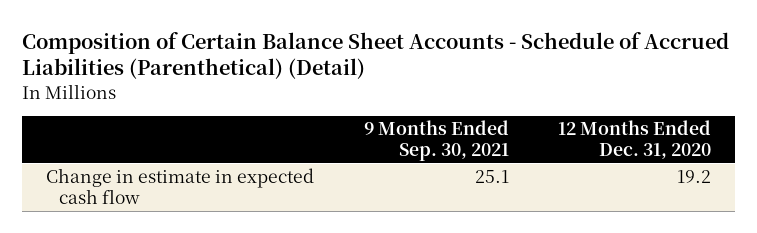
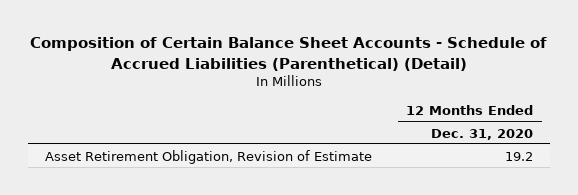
[363,120,509,162] 9 Months Ended Sep. 30, 2021 -> none
[46,168,315,205] Change in estimate in expected cash flow -> [44,149,372,164] Asset Retirement Obligation, Revision of Estimate

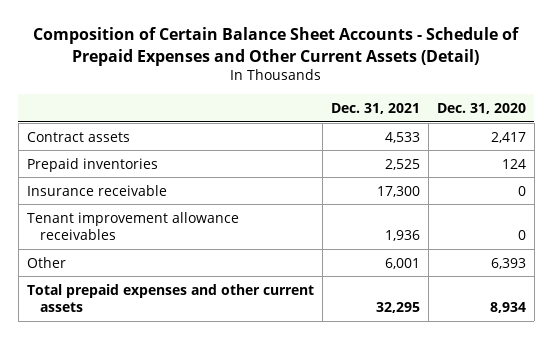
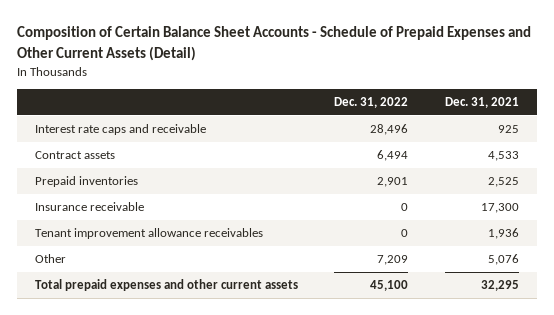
[436,102,526,114] Dec. 31, 2020 -> none
none -> [334,97,409,109] Dec. 31, 2022
none -> [35,124,207,136] Interest rate caps and receivable
[384,257,420,269] 6,001 -> [487,254,519,266] 5,076

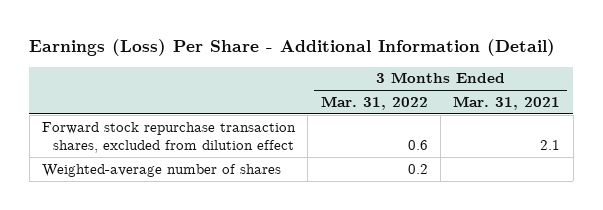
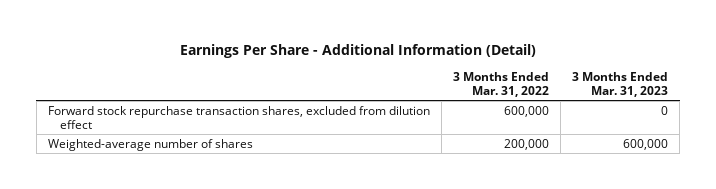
[29,39,556,57] Earnings (Loss) Per Share - Additional Information (Detail) -> [180,44,537,59] Earnings Per Share - Additional Information (Detail)
[453,96,561,111] Mar. 31, 2021 -> none
none -> [572,71,669,98] 3 Months Ended Mar. 31, 2023
[407,140,428,151] 0.6 -> [504,105,550,117] 600,000
[407,163,428,174] 0.2 -> [504,138,550,150] 200,000

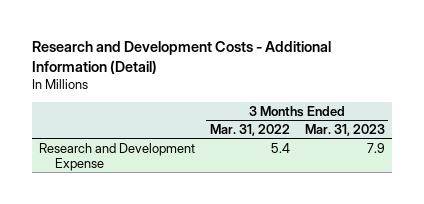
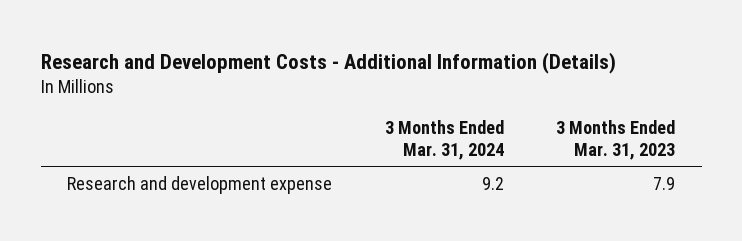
[31,40,331,74] Research and Development Costs - Additional Information (Detail) -> [40,51,616,74] Research and Development Costs - Additional Information (Details)
[210,123,291,136] Mar. 31, 2022 -> none
none -> [384,119,504,161] 3 Months Ended Mar. 31, 2024
[39,142,196,171] Research and Development Expense -> [67,175,333,194] Research and development expense

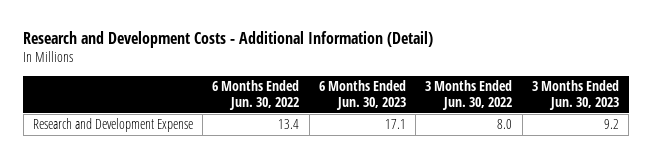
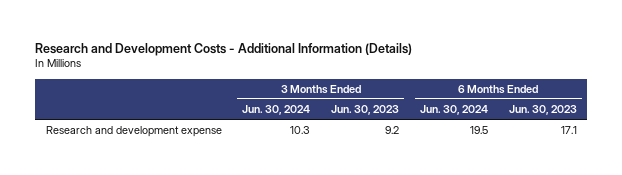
[23,31,434,49] Research and Development Costs - Additional Information (Detail) -> [35,42,413,56] Research and Development Costs - Additional Information (Details)
[212,80,300,111] 6 Months Ended Jun. 30, 2022 -> none
[425,80,513,111] 3 Months Ended Jun. 30, 2022 -> none
none -> [242,105,311,116] Jun. 30, 2024
none -> [419,105,488,116] Jun. 30, 2024
[32,118,193,133] Research and Development Expense -> [45,126,222,138] Research and development expense

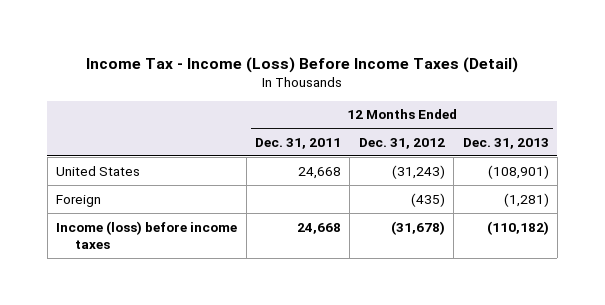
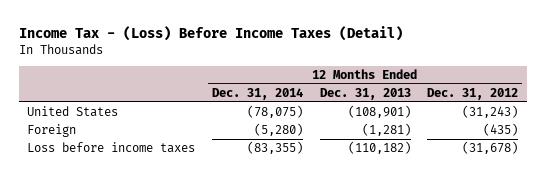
[86,56,519,73] Income Tax - Income (Loss) Before Income Taxes (Detail) -> [19,25,404,41] Income Tax - (Loss) Before Income Taxes (Detail)
[255,137,342,149] Dec. 31, 2011 -> none
none -> [212,87,304,100] Dec. 31, 2014
[56,220,238,249] Income (loss) before income taxes -> [27,142,196,154] Loss before income taxes

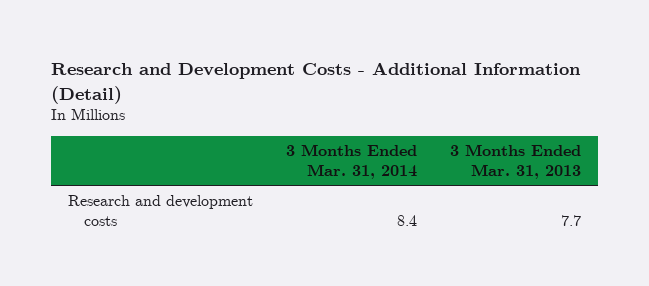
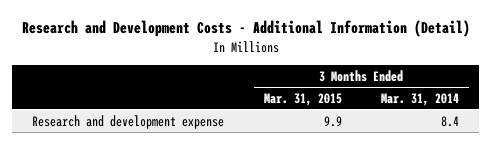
[450,144,582,179] 3 Months Ended Mar. 31, 2013 -> none
none -> [263,92,342,106] Mar. 31, 2015
[67,195,253,226] Research and development costs -> [32,114,225,129] Research and development expense

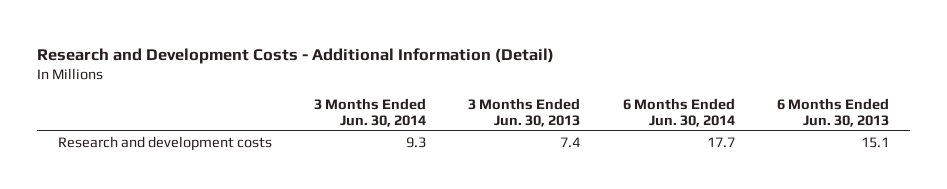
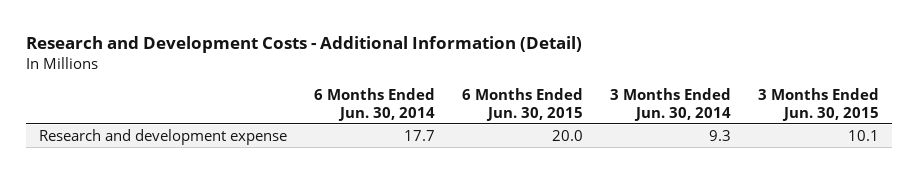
[468,97,581,128] 3 Months Ended Jun. 30, 2013 -> none
[776,97,889,128] 6 Months Ended Jun. 30, 2013 -> none
none -> [462,87,584,121] 6 Months Ended Jun. 30, 2015
none -> [758,87,880,121] 3 Months Ended Jun. 30, 2015
[58,135,273,151] Research and development costs -> [39,129,288,146] Research and development expense

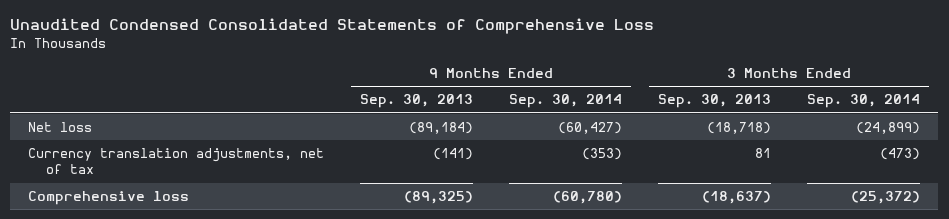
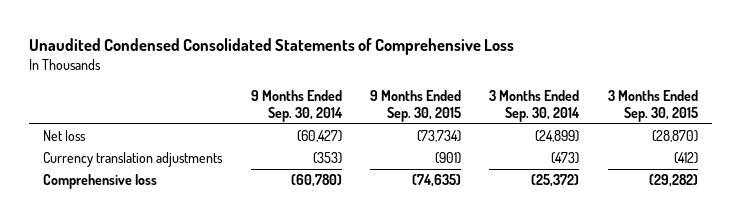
[360,94,474,109] Sep. 30, 2013 -> none
[658,94,772,109] Sep. 30, 2013 -> none
none -> [369,89,461,123] 9 Months Ended Sep. 30, 2015
none -> [607,89,698,123] 3 Months Ended Sep. 30, 2015
[28,147,325,175] Currency translation adjustments, net of tax -> [43,152,224,168] Currency translation adjustments

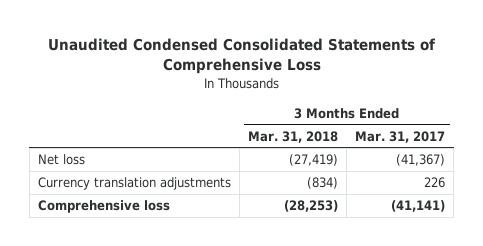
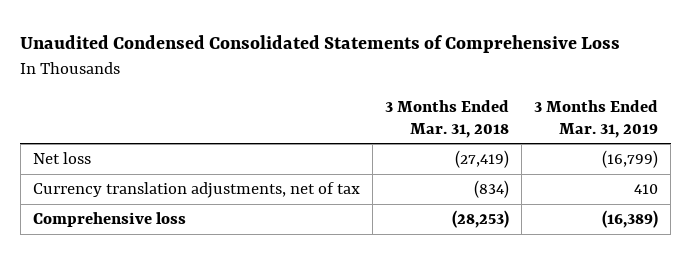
[355,130,446,143] Mar. 31, 2017 -> none
none -> [534,100,659,138] 3 Months Ended Mar. 31, 2019
[37,177,231,191] Currency translation adjustments -> [32,182,360,199] Currency translation adjustments, net of tax

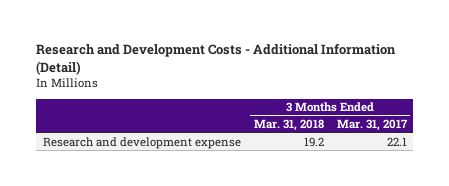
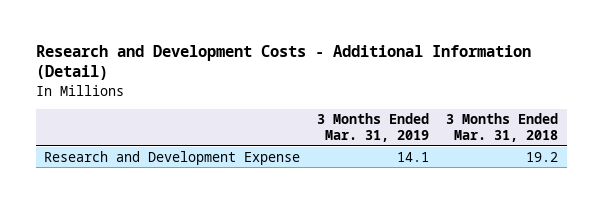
[336,119,408,132] Mar. 31, 2017 -> none
none -> [317,113,430,143] 3 Months Ended Mar. 31, 2019
[42,136,241,149] Research and development expense -> [44,151,301,166] Research and Development Expense

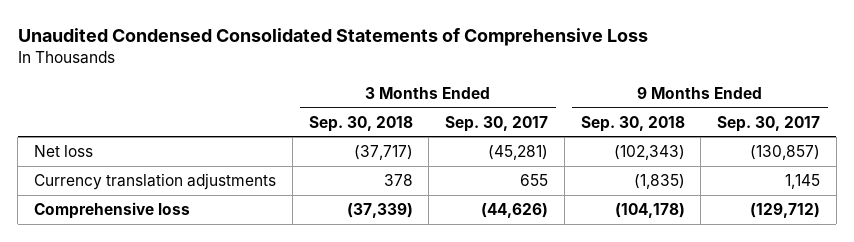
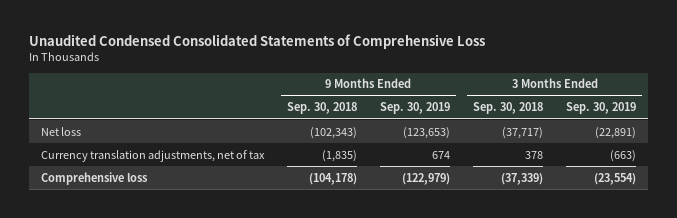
[445,115,549,132] Sep. 30, 2017 -> none
[717,115,821,132] Sep. 30, 2017 -> none
none -> [379,102,450,115] Sep. 30, 2019
none -> [566,102,637,115] Sep. 30, 2019
[34,173,277,191] Currency translation adjustments -> [40,149,265,162] Currency translation adjustments, net of tax

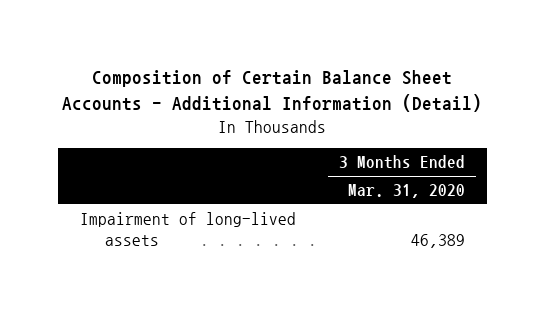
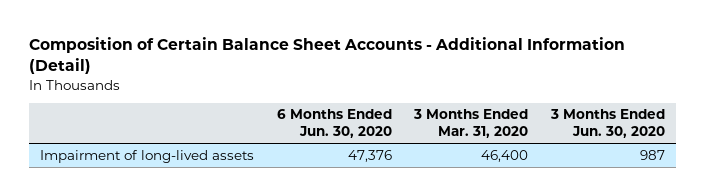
none -> [276,109,392,139] 6 Months Ended Jun. 30, 2020
none -> [549,109,665,139] 3 Months Ended Jun. 30, 2020
[411,234,466,249] 46,389 -> [481,150,529,163] 46,400

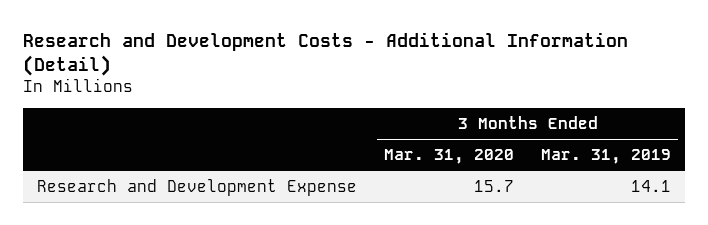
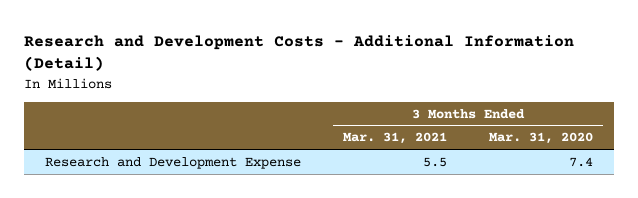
[541,149,672,165] Mar. 31, 2019 -> none
none -> [343,132,448,145] Mar. 31, 2021
[474,180,515,193] 15.7 -> [568,156,593,167] 7.4

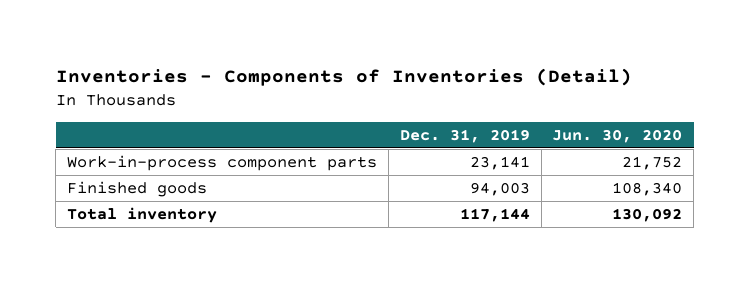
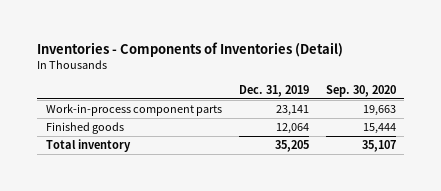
[552,128,683,143] Jun. 30, 2020 -> none
none -> [325,84,396,97] Sep. 30, 2020
[469,181,530,196] 94,003 -> [275,123,309,135] 12,064
[459,207,530,222] 117,144 -> [274,140,309,153] 35,205

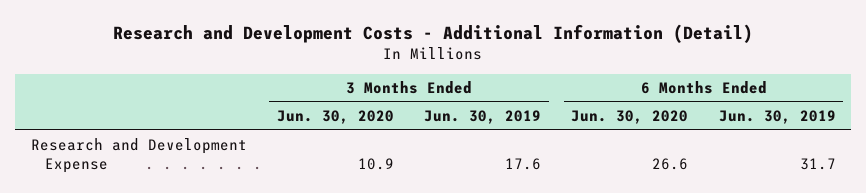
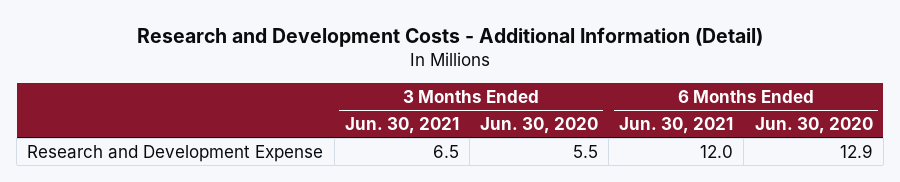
[424,109,542,124] Jun. 30, 2019 -> none
[718,109,836,124] Jun. 30, 2019 -> none
none -> [344,117,459,135] Jun. 30, 2021
none -> [619,117,734,135] Jun. 30, 2021
[357,158,394,171] 10.9 -> [573,144,599,158] 5.5
[652,158,689,171] 26.6 -> [839,143,873,158] 12.9

